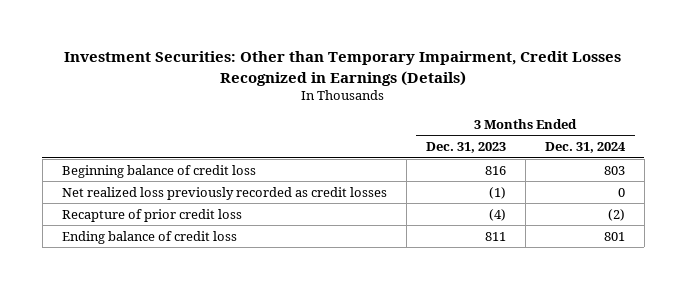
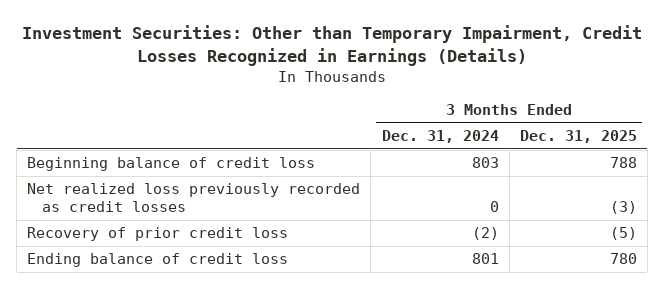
[425,142,506,154] Dec. 31, 2023 -> none
none -> [519,129,637,143] Dec. 31, 2025
[61,208,242,222] Recapture of prior credit loss -> [27,227,289,242] Recovery of prior credit loss

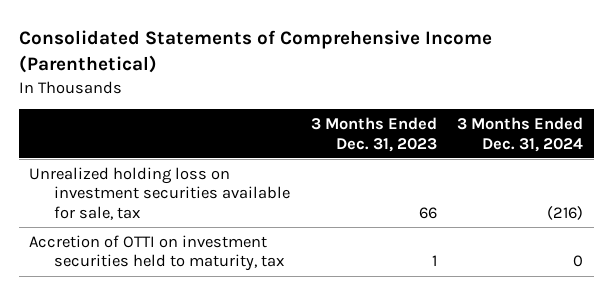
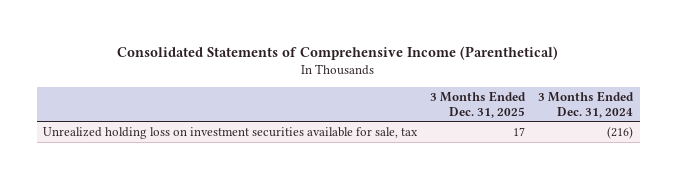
[310,116,437,152] 3 Months Ended Dec. 31, 2023 -> none
none -> [430,90,527,118] 3 Months Ended Dec. 31, 2025
[28,234,285,272] Accretion of OTTI on investment securities held to maturity, tax -> none

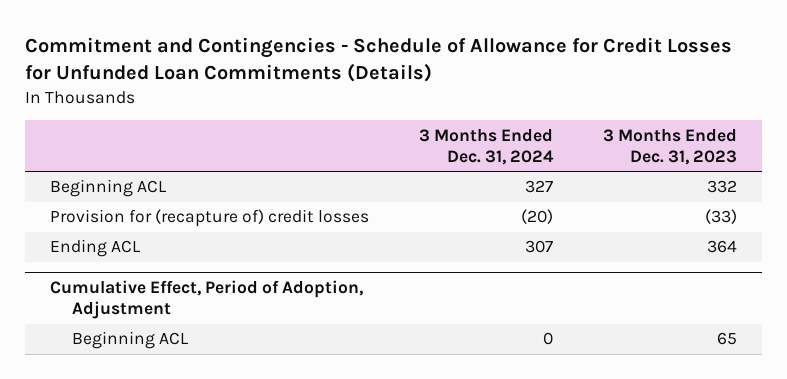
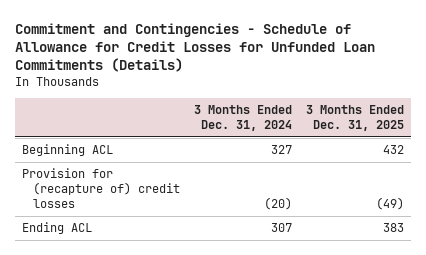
[603,128,738,165] 3 Months Ended Dec. 31, 2023 -> none
none -> [306,105,405,132] 3 Months Ended Dec. 31, 2025
[49,280,363,320] Cumulative Effect, Period of Adoption, Adjustment -> none
[71,331,189,350] Beginning ACL -> none

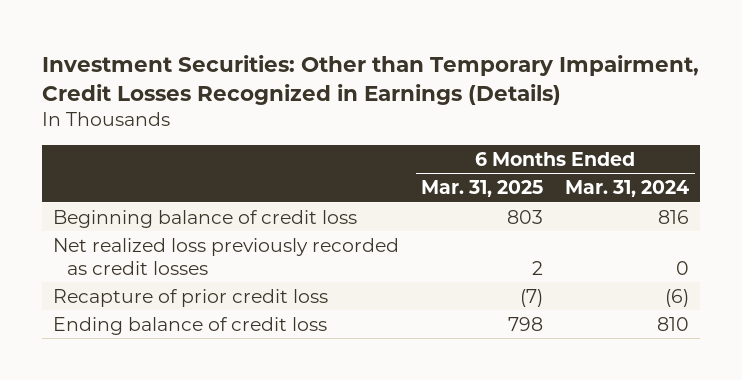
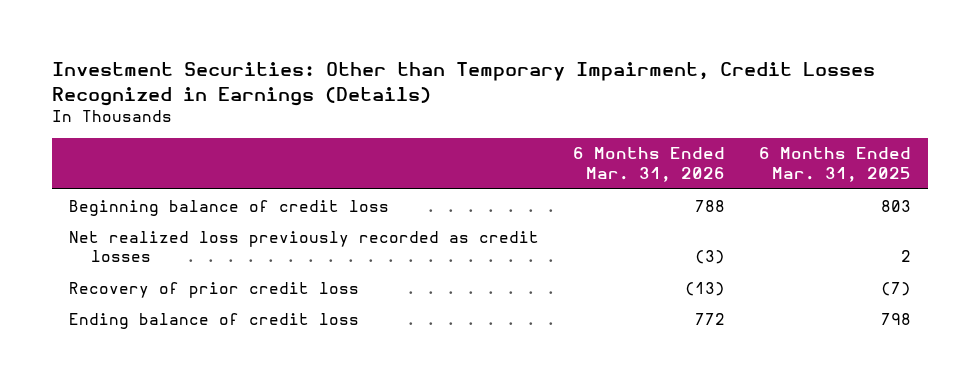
[565,180,690,198] Mar. 31, 2024 -> none
none -> [573,147,726,182] 6 Months Ended Mar. 31, 2026
[53,288,329,307] Recapture of prior credit loss -> [69,281,360,298] Recovery of prior credit loss

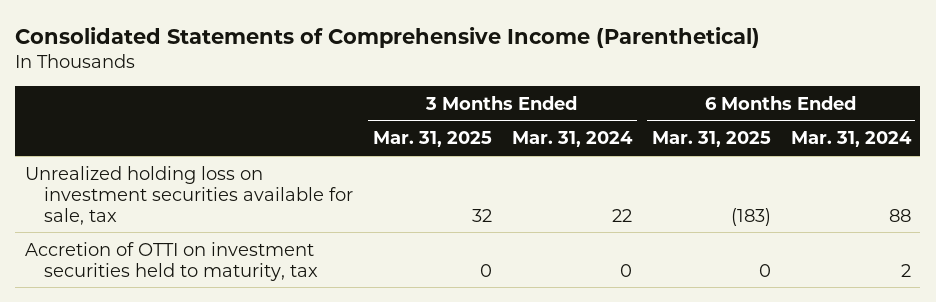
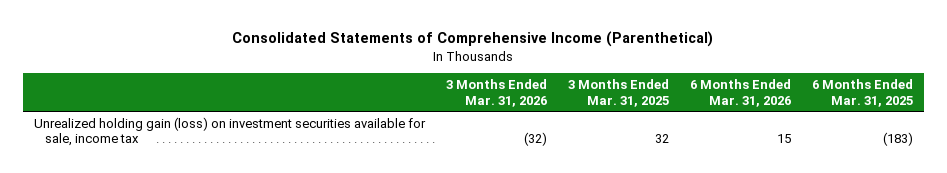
[511,131,633,148] Mar. 31, 2024 -> none
[790,131,912,148] Mar. 31, 2024 -> none
none -> [445,79,547,107] 3 Months Ended Mar. 31, 2026
none -> [690,79,792,107] 6 Months Ended Mar. 31, 2026
[25,241,319,281] Accretion of OTTI on investment securities held to maturity, tax -> none
[25,165,354,225] Unrealized holding loss on investment securities available for sale, tax -> [33,116,426,147] Unrealized holding gain (loss) on investment securities available for sale, income tax

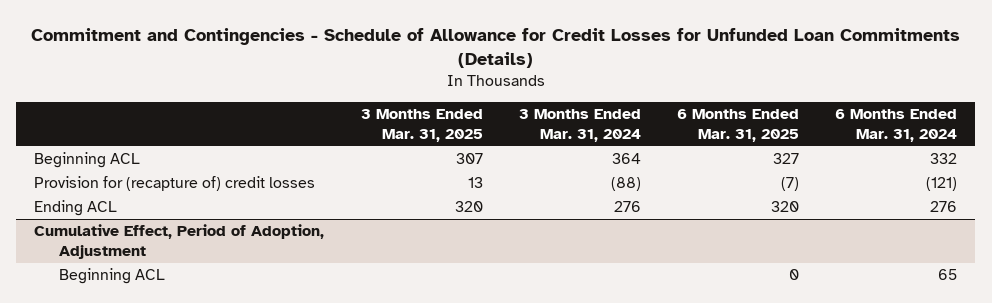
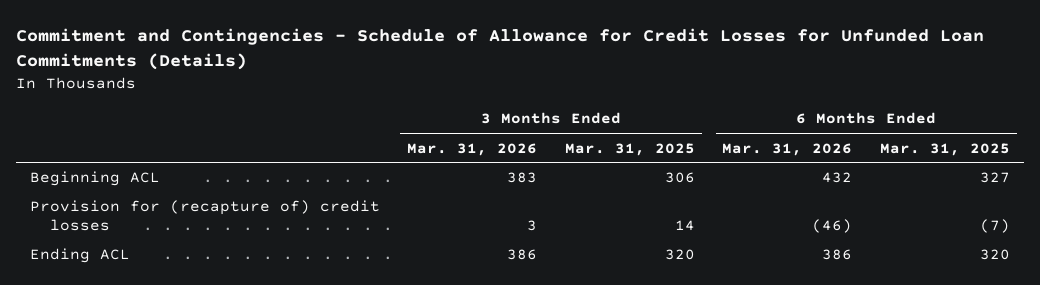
[518,109,641,143] 3 Months Ended Mar. 31, 2024 -> none
[835,109,958,143] 6 Months Ended Mar. 31, 2024 -> none
none -> [407,142,538,156] Mar. 31, 2026
none -> [722,142,853,156] Mar. 31, 2026
[455,153,483,165] 307 -> [664,172,695,184] 306
[467,177,483,189] 13 -> [674,220,695,232] 14
[34,224,325,260] Cumulative Effect, Period of Adoption, Adjustment -> none
[59,268,166,285] Beginning ACL -> none

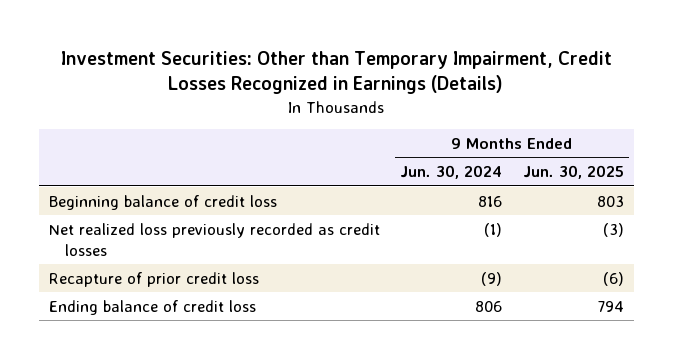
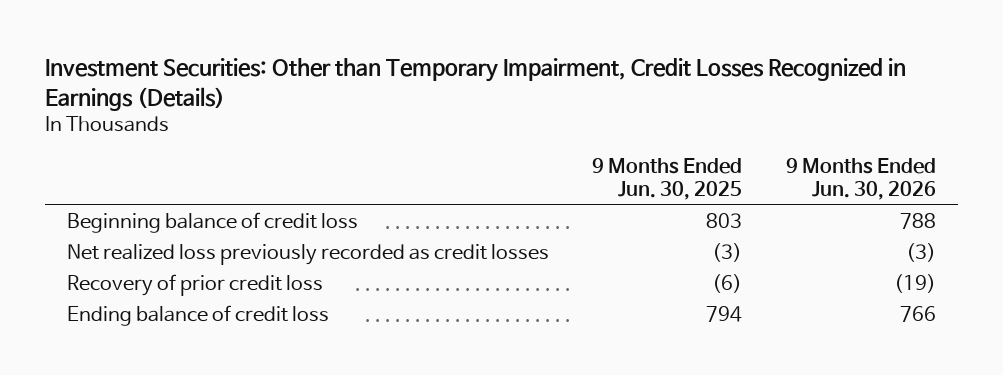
[400,165,503,180] Jun. 30, 2024 -> none
none -> [785,157,936,201] 9 Months Ended Jun. 30, 2026
[49,271,260,287] Recapture of prior credit loss -> [67,274,324,297] Recovery of prior credit loss

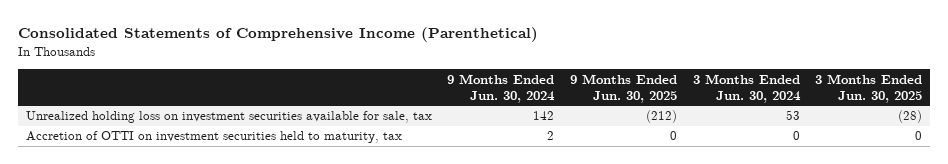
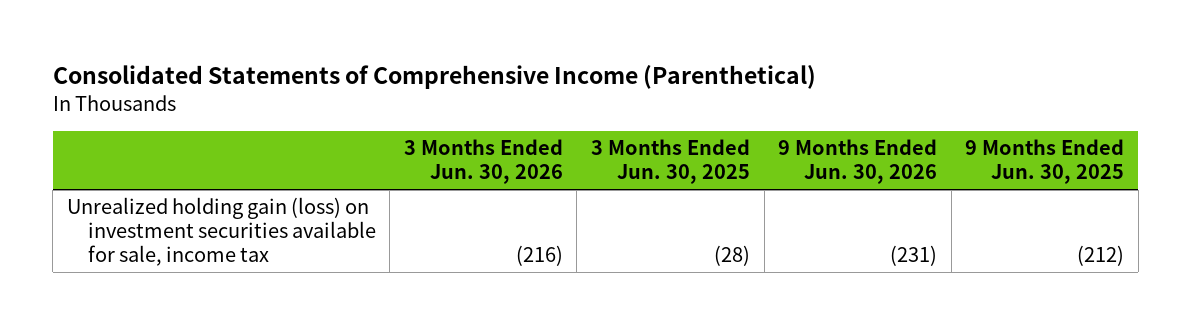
[447,73,556,104] 9 Months Ended Jun. 30, 2024 -> none
[692,73,801,104] 3 Months Ended Jun. 30, 2024 -> none
none -> [403,139,563,185] 3 Months Ended Jun. 30, 2026
none -> [778,139,938,185] 9 Months Ended Jun. 30, 2026
[25,131,402,144] Accretion of OTTI on investment securities held to maturity, tax -> none
[25,111,432,124] Unrealized holding loss on investment securities available for sale, tax -> [66,197,376,267] Unrealized holding gain (loss) on investment securities available for sale, income tax

